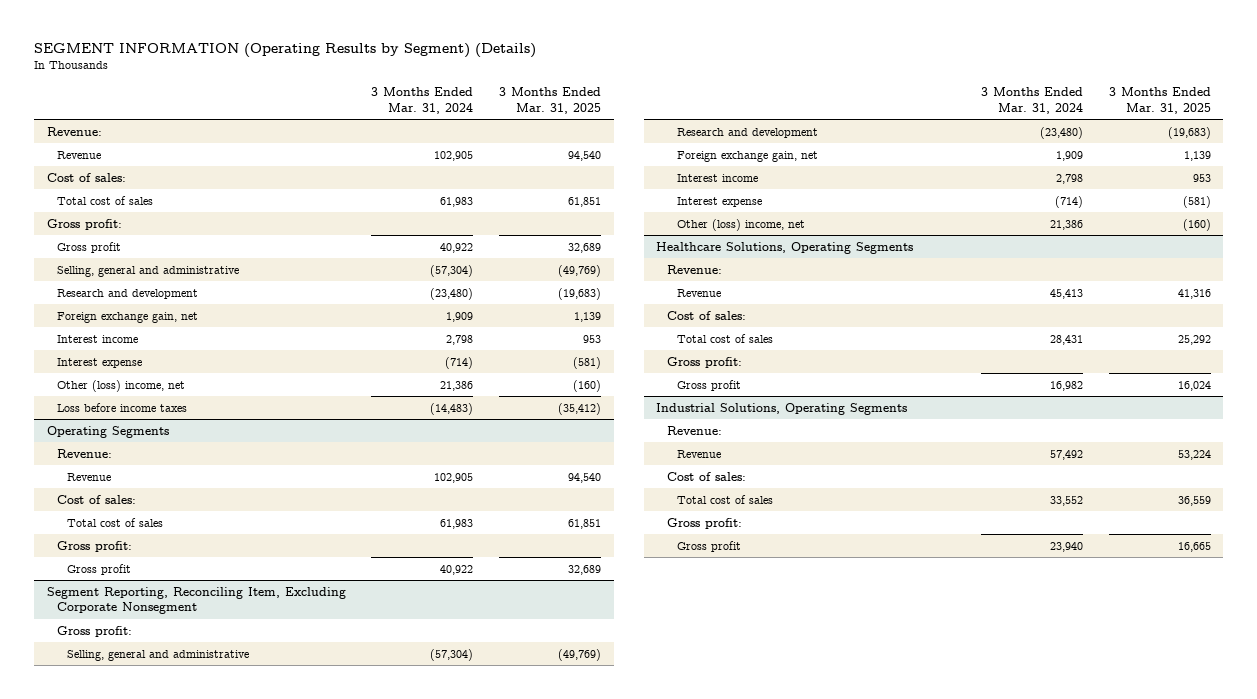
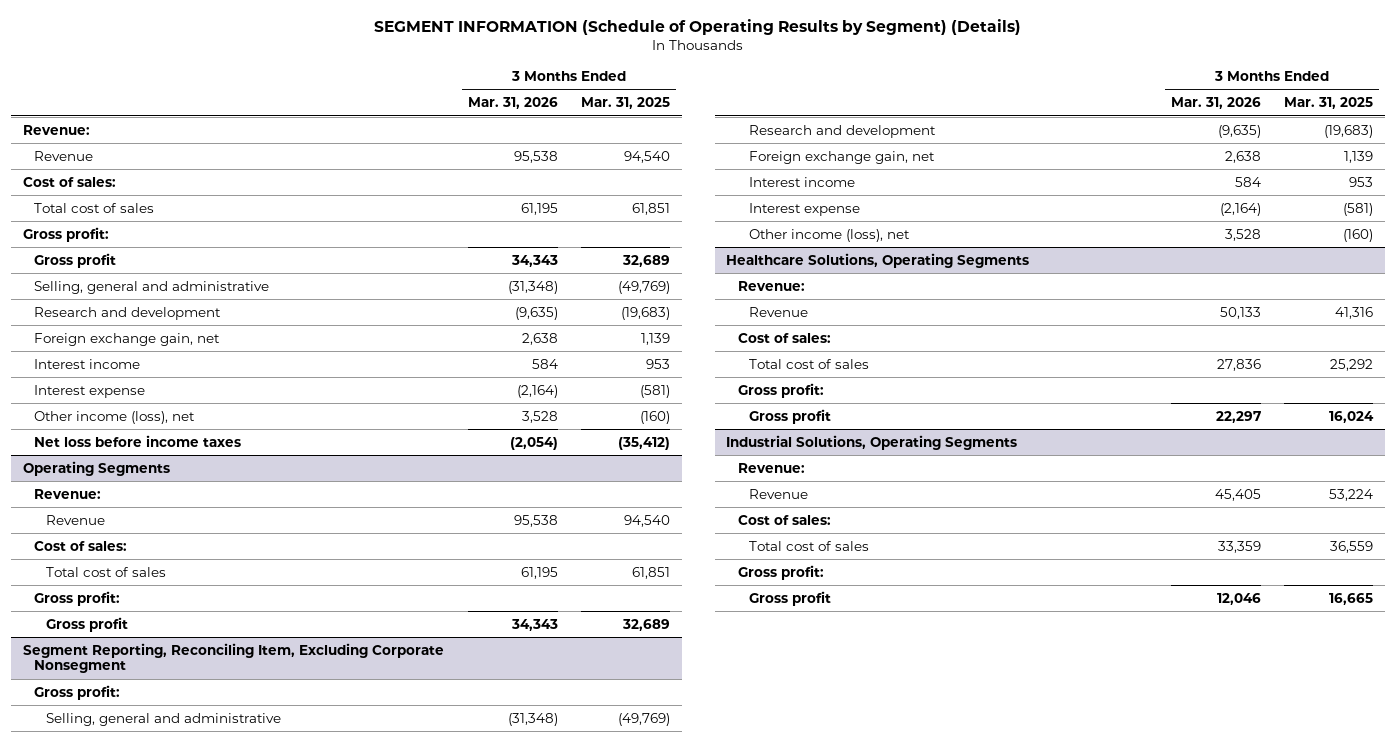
[33,42,536,58] SEGMENT INFORMATION (Operating Results by Segment) (Details) -> [374,19,1022,36] SEGMENT INFORMATION (Schedule of Operating Results by Segment) (Details)
[371,87,474,114] 3 Months Ended Mar. 31, 2024 -> none
none -> [467,97,558,110] Mar. 31, 2026
[57,379,186,392] Other (loss) income, net -> [34,410,196,424] Other income (loss), net
[57,402,188,412] Loss before income taxes -> [34,434,242,447] Net loss before income taxes
[676,218,805,231] Other (loss) income, net -> [748,228,910,242] Other income (loss), net

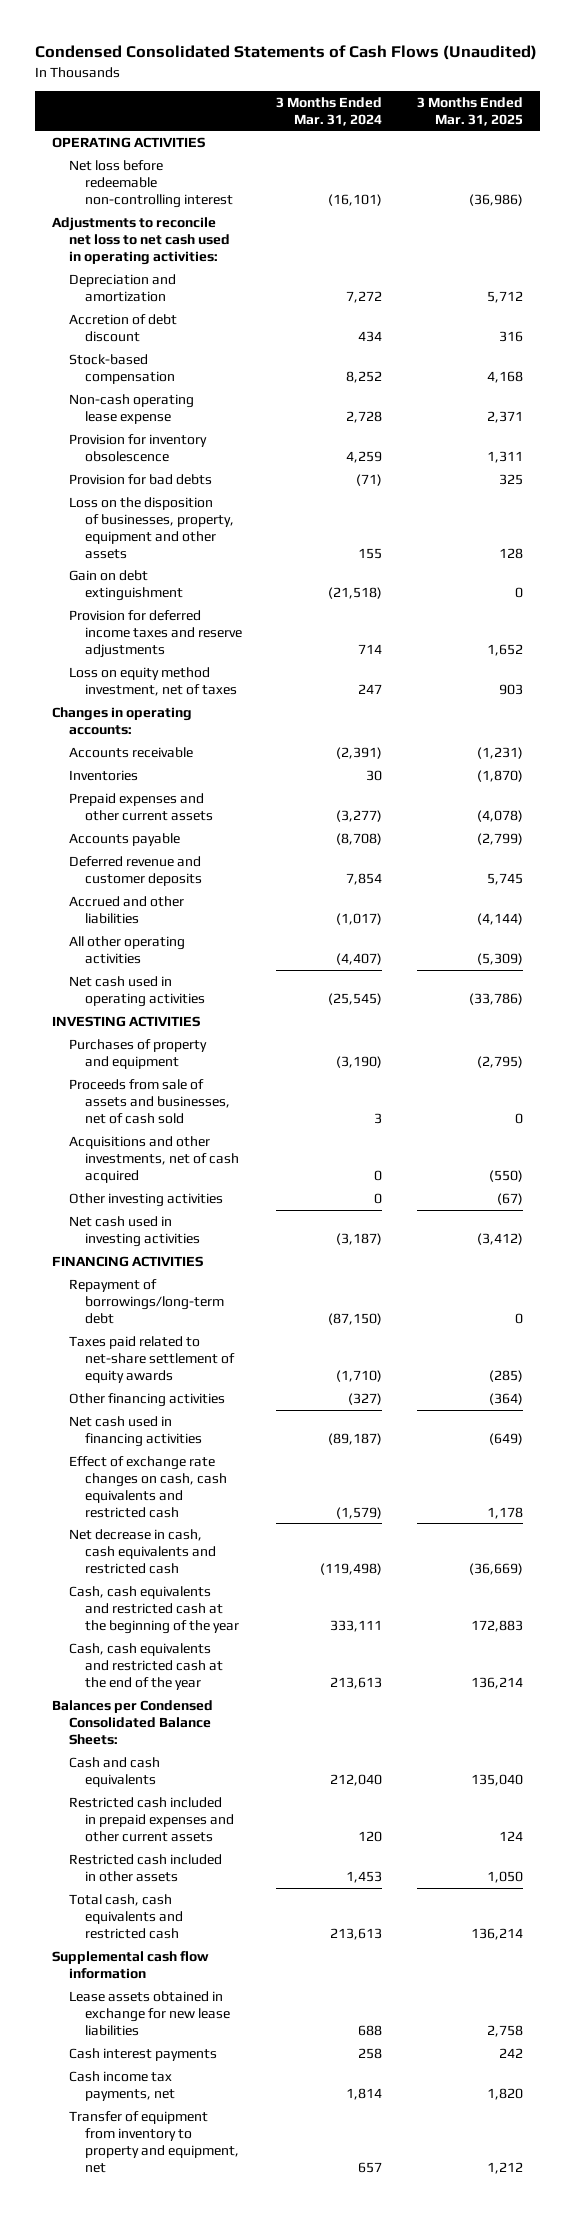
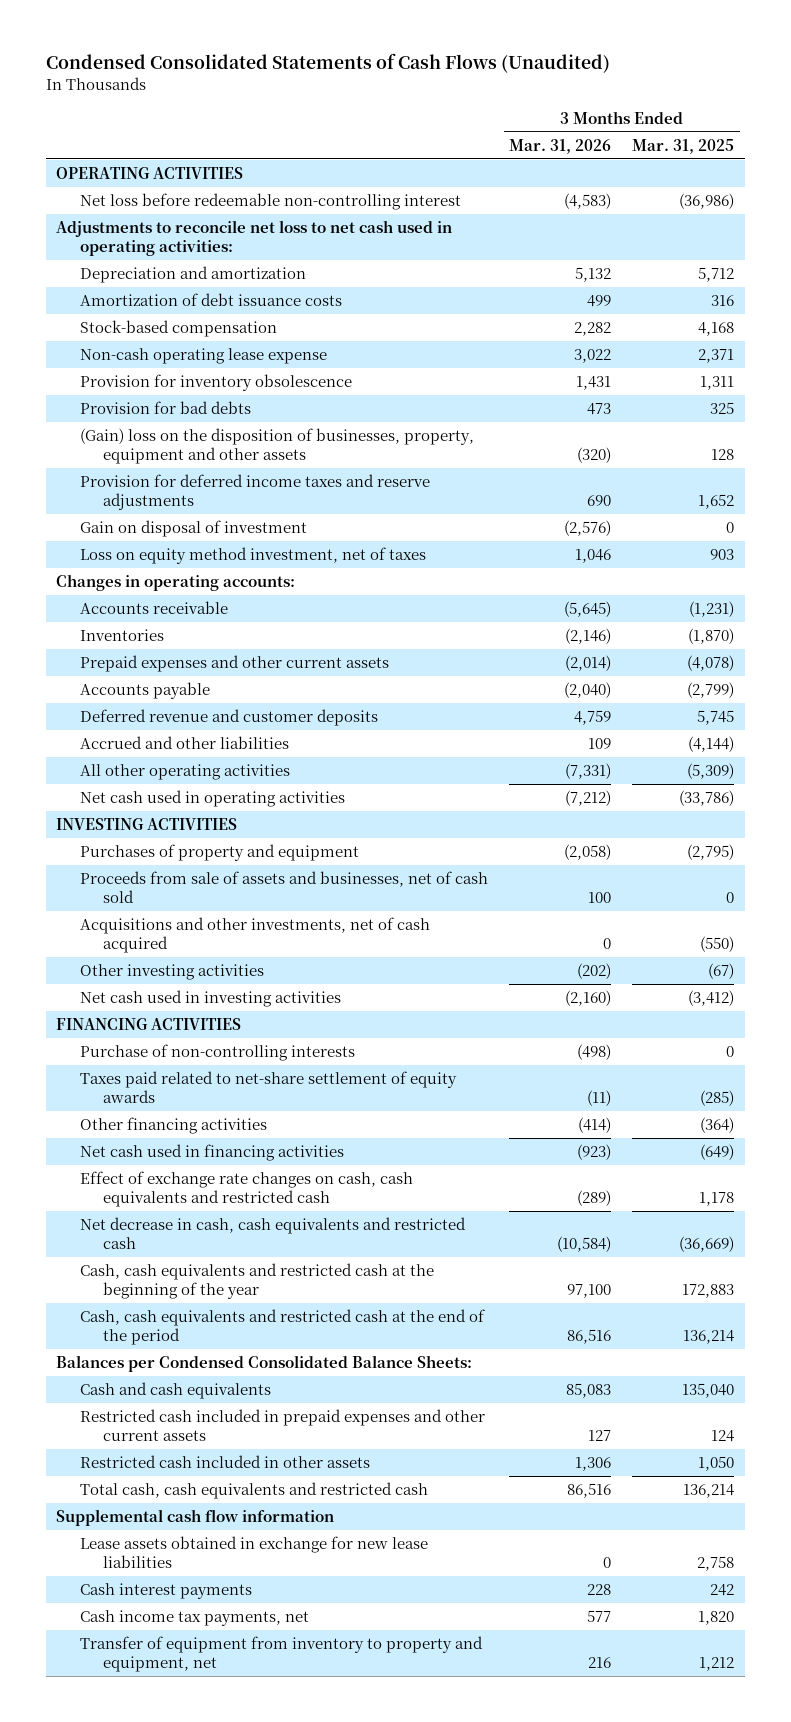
[276,96,383,126] 3 Months Ended Mar. 31, 2024 -> none
none -> [508,138,611,154] Mar. 31, 2026
[68,313,177,342] Accretion of debt discount -> [79,293,342,307] Amortization of debt issuance costs
[68,569,184,601] Gain on debt extinguishment -> none
[68,496,235,559] Loss on the disposition of businesses, property, equipment and other assets -> [79,428,474,464] (Gain) loss on the disposition of businesses, property, equipment and other assets
none -> [79,520,307,538] Gain on disposal of investment
[68,1278,225,1324] Repayment of borrowings/long-term debt -> none
none -> [79,1044,355,1062] Purchase of non-controlling interests
[68,1642,224,1690] Cash, cash equivalents and restricted cash at the end of the year -> [79,1309,485,1345] Cash, cash equivalents and restricted cash at the end of the period

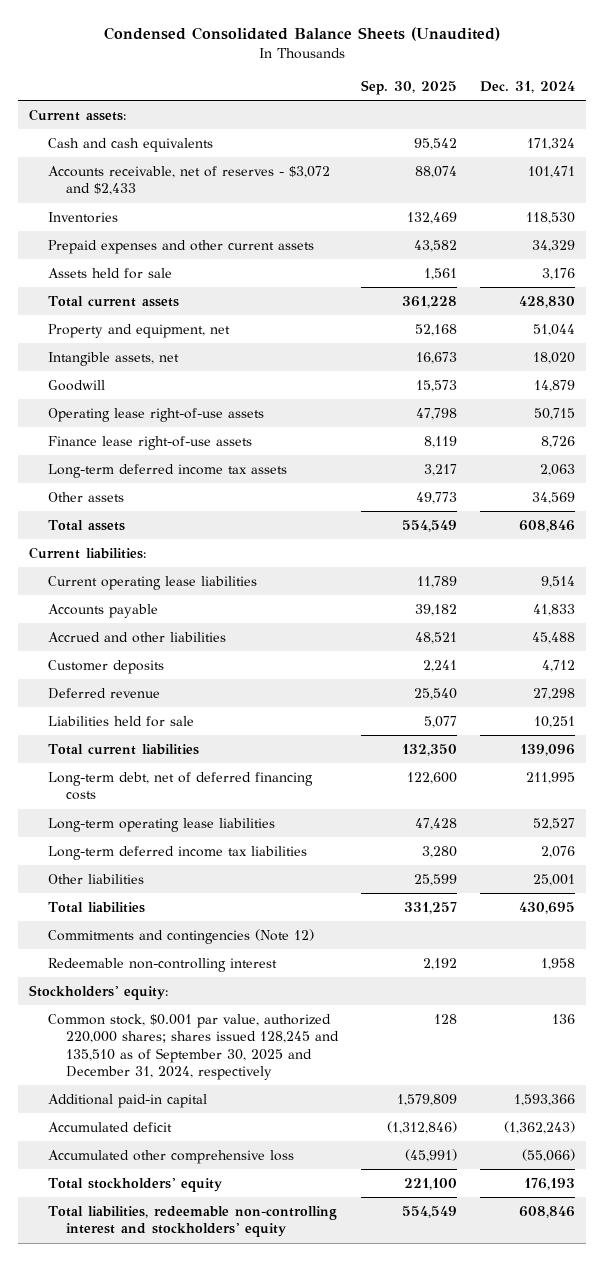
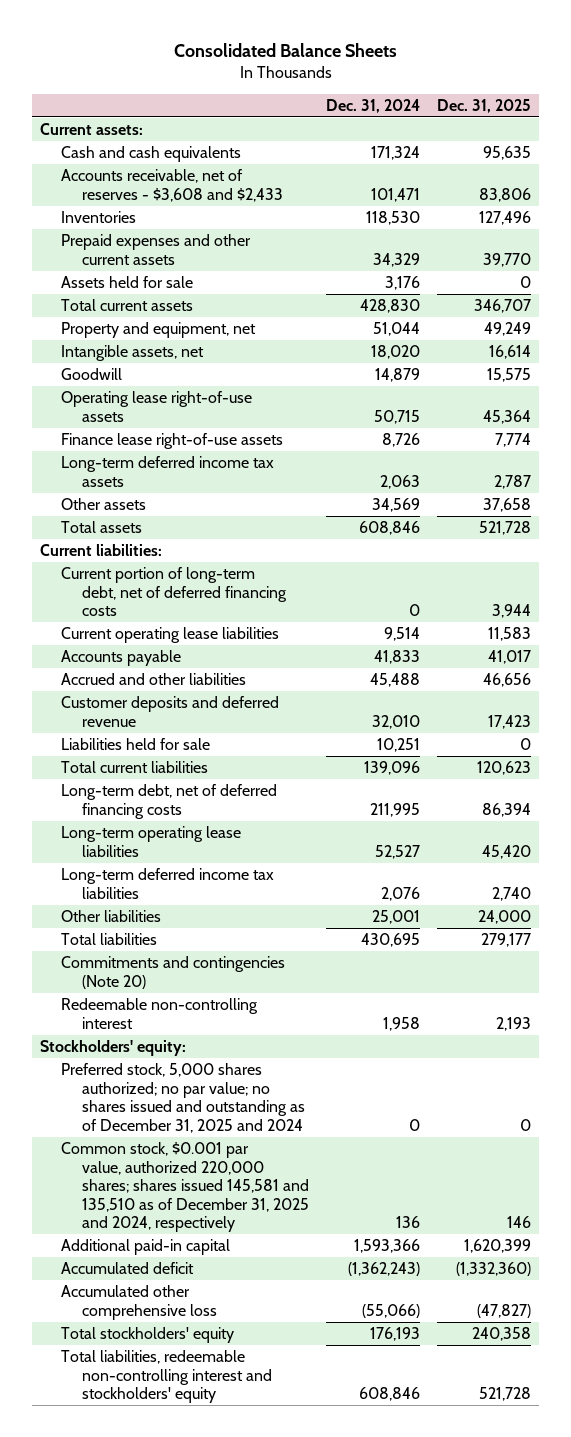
[103,27,500,42] Condensed Consolidated Balance Sheets (Unaudited) -> [173,42,397,57] Consolidated Balance Sheets
[360,79,457,95] Sep. 30, 2025 -> none
none -> [436,98,531,113] Dec. 31, 2025
[47,165,330,196] Accounts receivable, net of reserves - $3,072 and $2,433 -> [60,169,283,202] Accounts receivable, net of reserves - $3,608 and $2,433
none -> [60,567,287,617] Current portion of long-term debt, net of deferred financing costs
[47,659,164,674] Customer deposits -> none
[47,687,160,699] Deferred revenue -> none
none -> [60,696,279,727] Customer deposits and deferred revenue
[47,928,314,944] Commitments and contingencies (Note 12) -> [60,956,285,989] Commitments and contingencies (Note 20)
none -> [60,1063,305,1133] Preferred stock, 5,000 shares authorized; no par value; no shares issued and outstanding as of December 31, 2025 and 2024
[47,1013,340,1080] Common stock, $0.001 par value, authorized 220,000 shares; shares issued 128,245 and 135,510 as of September 30, 2025 and December 31, 2024, respectively -> [60,1142,309,1233] Common stock, $0.001 par value, authorized 220,000 shares; shares issued 145,581 and 135,510 as of December 31, 2025 and 2024, respectively

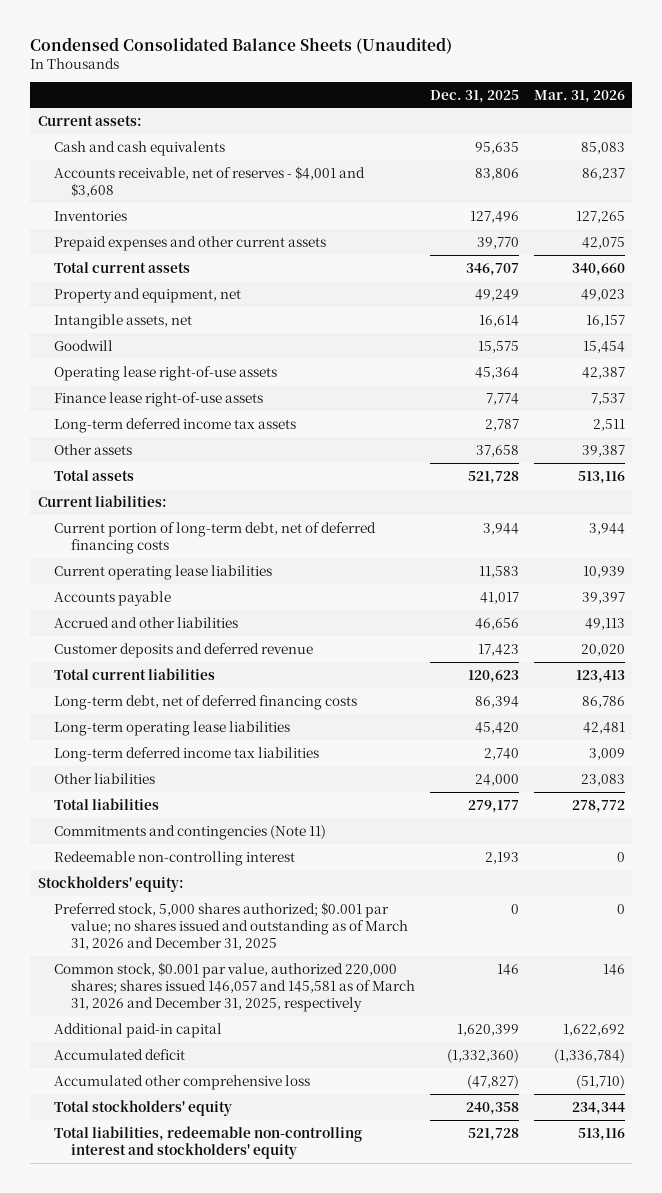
[173,42,397,57] Consolidated Balance Sheets -> [30,36,453,54] Condensed Consolidated Balance Sheets (Unaudited)
[325,98,420,113] Dec. 31, 2024 -> none
none -> [533,89,625,103] Mar. 31, 2026
[60,169,283,202] Accounts receivable, net of reserves - $3,608 and $2,433 -> [54,165,366,197] Accounts receivable, net of reserves - $4,001 and $3,608
[60,276,193,289] Assets held for sale -> none
[60,738,210,751] Liabilities held for sale -> none
[60,956,285,989] Commitments and contingencies (Note 20) -> [54,824,327,840] Commitments and contingencies (Note 11)
[60,1063,305,1133] Preferred stock, 5,000 shares authorized; no par value; no shares issued and outstanding as of December 31, 2025 and 2024 -> [54,901,408,950] Preferred stock, 5,000 shares authorized; $0.001 par value; no shares issued and outstanding as of March 31, 2026 and December 31, 2025
[60,1142,309,1233] Common stock, $0.001 par value, authorized 220,000 shares; shares issued 145,581 and 135,510 as of December 31, 2025 and 2024, respectively -> [54,961,415,1012] Common stock, $0.001 par value, authorized 220,000 shares; shares issued 146,057 and 145,581 as of March 31, 2026 and December 31, 2025, respectively

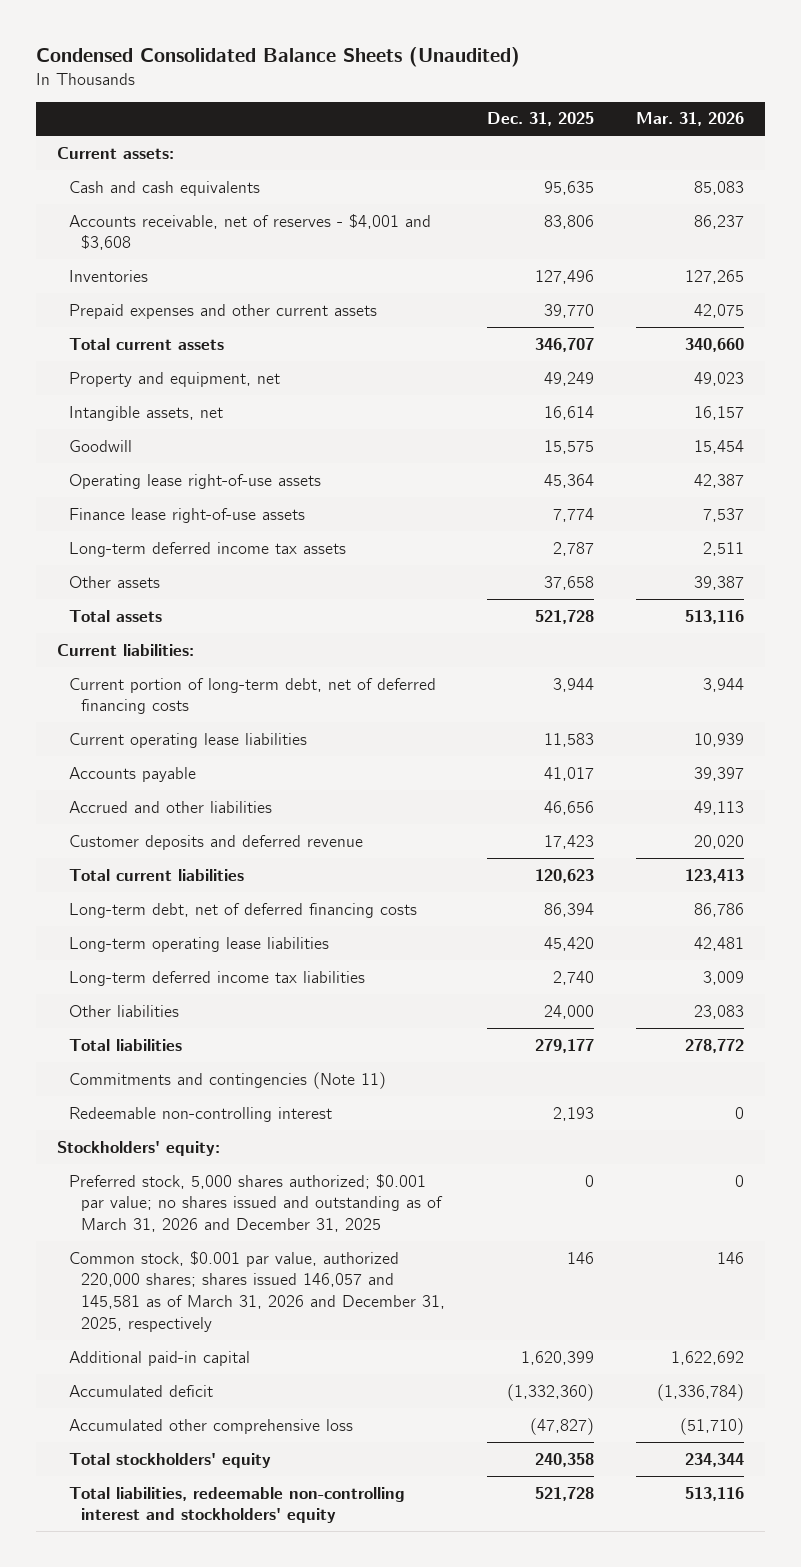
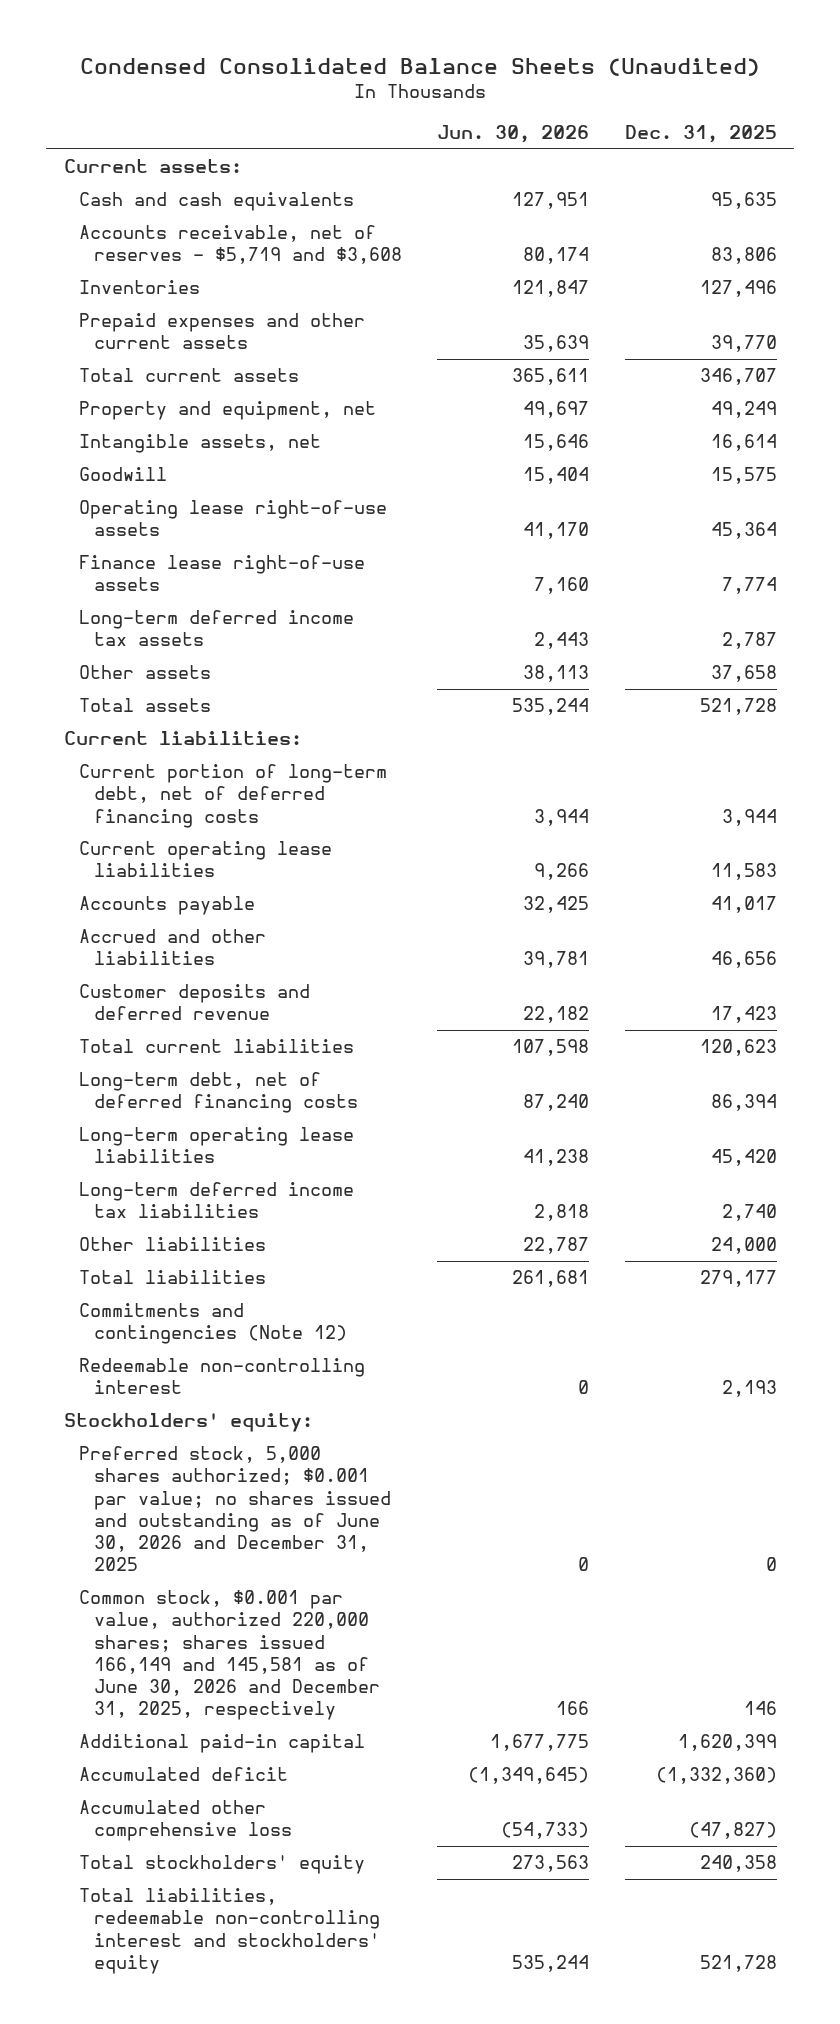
[636,112,745,127] Mar. 31, 2026 -> none
none -> [437,124,590,143] Jun. 30, 2026
[69,213,432,251] Accounts receivable, net of reserves - $4,001 and $3,608 -> [78,225,403,265] Accounts receivable, net of reserves - $5,719 and $3,608
[69,1071,387,1089] Commitments and contingencies (Note 11) -> [78,1303,348,1345] Commitments and contingencies (Note 12)
[69,1173,444,1232] Preferred stock, 5,000 shares authorized; $0.001 par value; no shares issued and outstanding as of March 31, 2026 and December 31, 2025 -> [78,1446,392,1572] Preferred stock, 5,000 shares authorized; $0.001 par value; no shares issued and outstanding as of June 30, 2026 and December 31, 2025
[69,1250,446,1332] Common stock, $0.001 par value, authorized 220,000 shares; shares issued 146,057 and 145,581 as of March 31, 2026 and December 31, 2025, respectively -> [78,1590,381,1721] Common stock, $0.001 par value, authorized 220,000 shares; shares issued 166,149 and 145,581 as of June 30, 2026 and December 31, 2025, respectively

